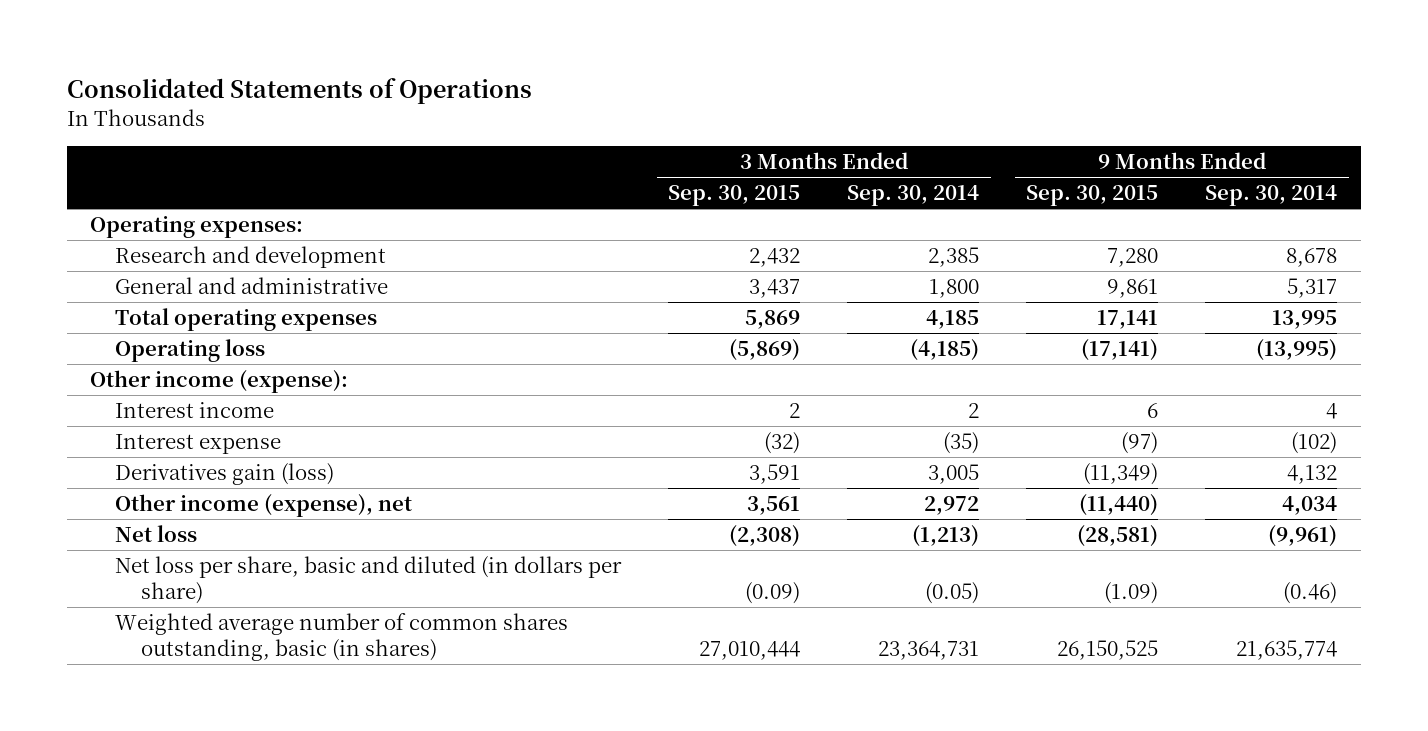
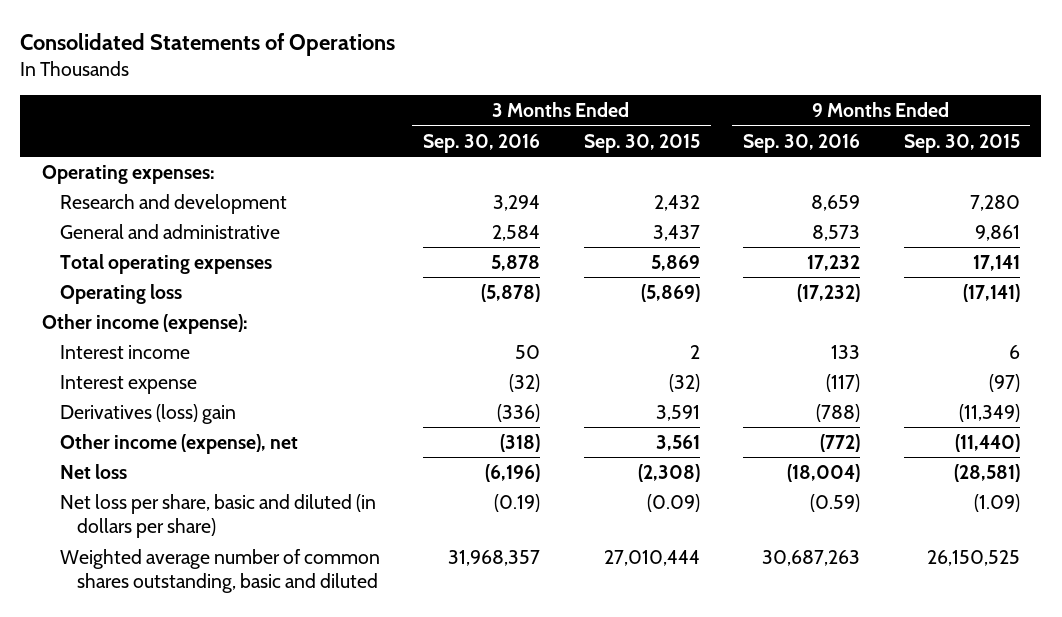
[847,185,980,207] Sep. 30, 2014 -> none
[1205,185,1338,207] Sep. 30, 2014 -> none
none -> [423,133,541,153] Sep. 30, 2016
none -> [743,133,861,153] Sep. 30, 2016
[115,463,335,486] Derivatives gain (loss) -> [59,403,236,424] Derivatives (loss) gain
[115,613,569,662] Weighted average number of common shares outstanding, basic (in shares) -> [59,548,380,594] Weighted average number of common shares outstanding, basic and diluted

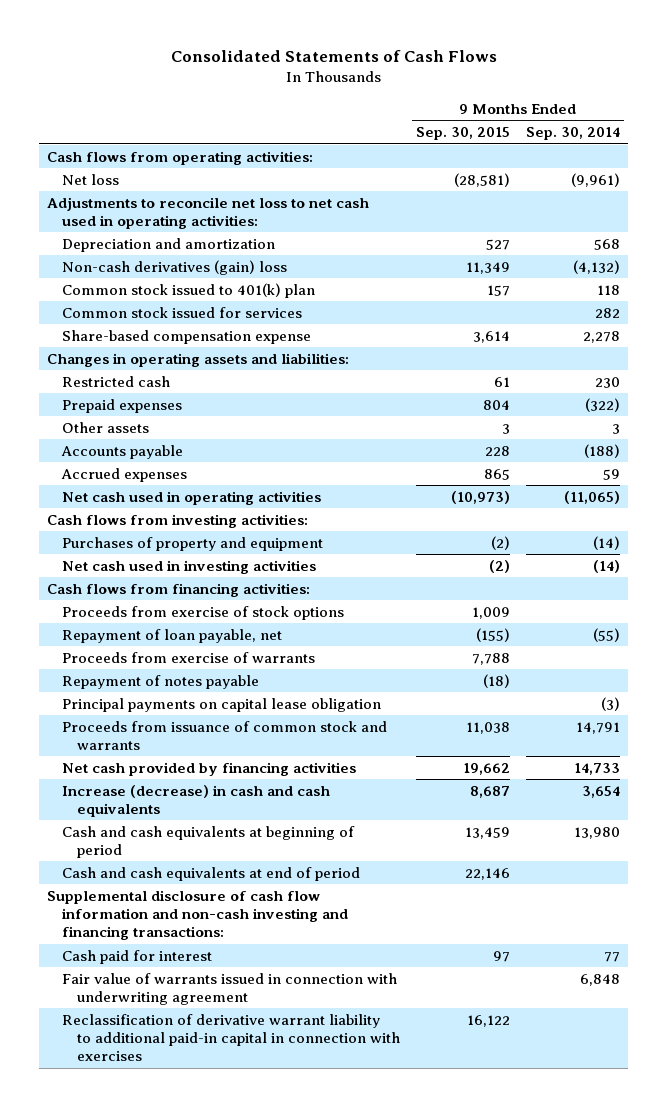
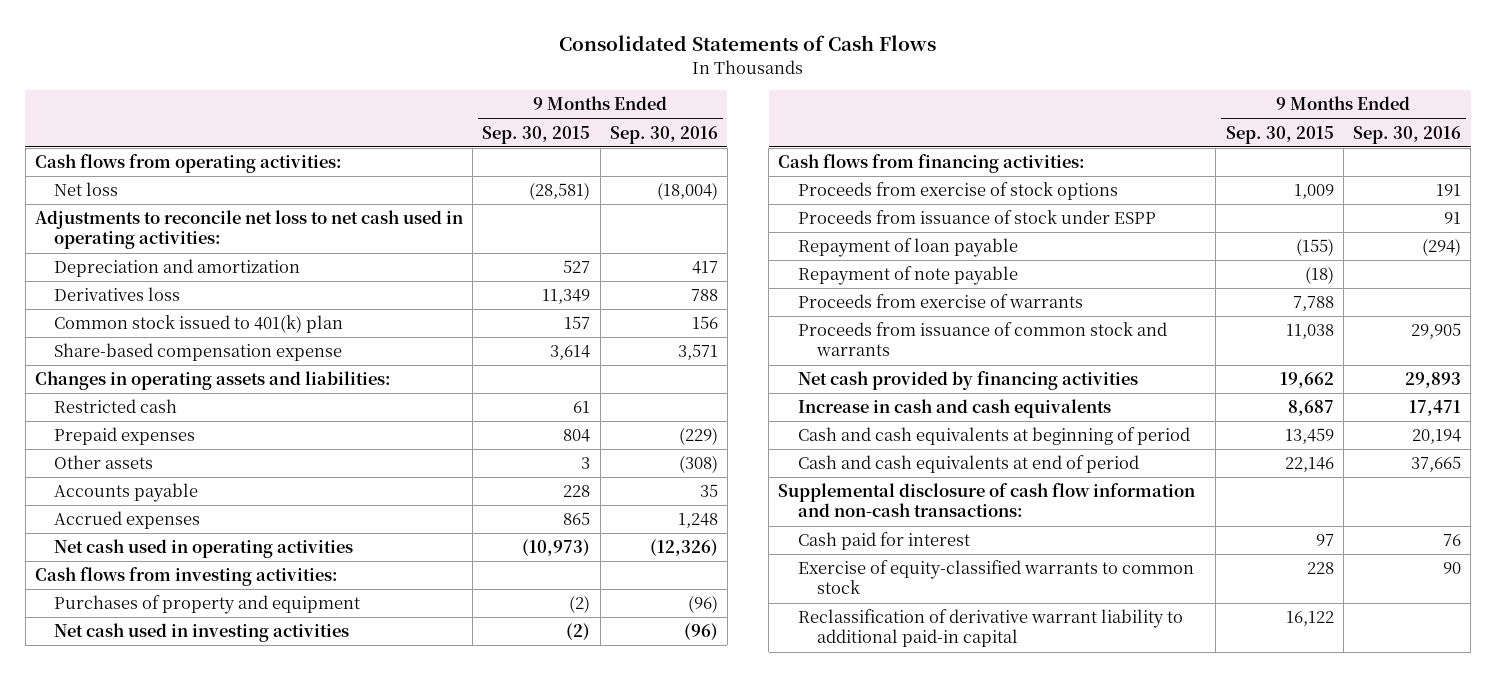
[526,127,621,141] Sep. 30, 2014 -> none
none -> [609,125,718,144] Sep. 30, 2016
[61,259,287,275] Non-cash derivatives (gain) loss -> [54,287,181,302] Derivatives loss
[61,306,302,318] Common stock issued for services -> none
none -> [797,210,1156,225] Proceeds from issuance of stock under ESPP
[61,628,282,643] Repayment of loan payable, net -> [797,238,1018,258] Repayment of loan payable
none -> [797,266,1018,286] Repayment of note payable
[61,674,259,689] Repayment of notes payable -> none
[61,697,381,712] Principal payments on capital lease obligation -> none
[61,784,330,817] Increase (decrease) in cash and cash equivalents -> [797,399,1111,419] Increase in cash and cash equivalents
[46,889,348,941] Supplemental disclosure of cash flow information and non-cash investing and financing transactions: -> [778,483,1196,518] Supplemental disclosure of cash flow information and non-cash transactions:
[61,972,397,1005] Fair value of warrants issued in connection with underwriting agreement -> none
none -> [797,560,1194,595] Exercise of equity-classified warrants to common stock
[61,1013,400,1062] Reclassification of derivative warrant liability to additional paid-in capital in connection with exercises -> [797,609,1183,648] Reclassification of derivative warrant liability to additional paid-in capital

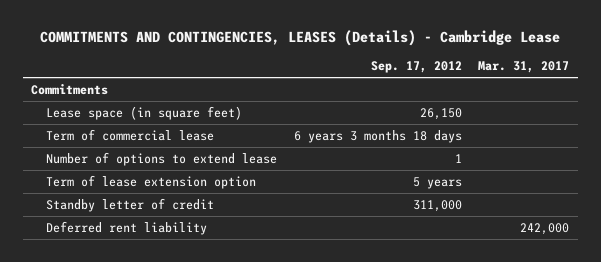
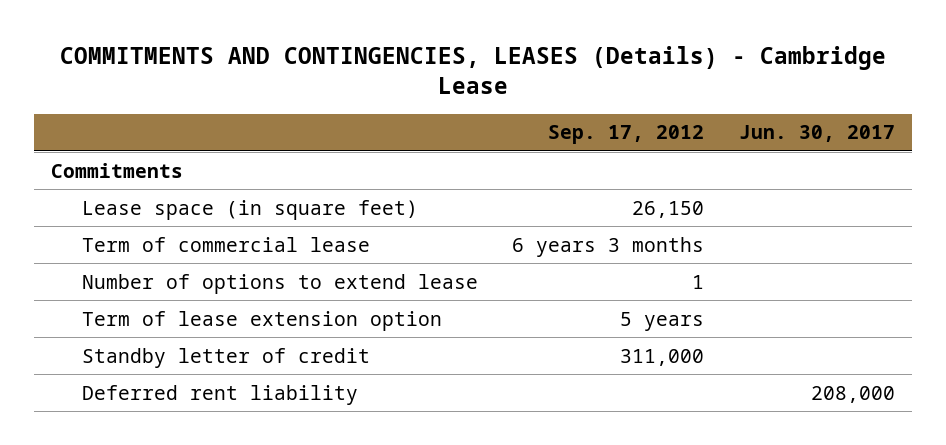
[478,61,570,74] Mar. 31, 2017 -> none
none -> [738,125,895,143] Jun. 30, 2017
[293,129,462,143] 6 years 3 months 18 days -> [512,236,705,257] 6 years 3 months

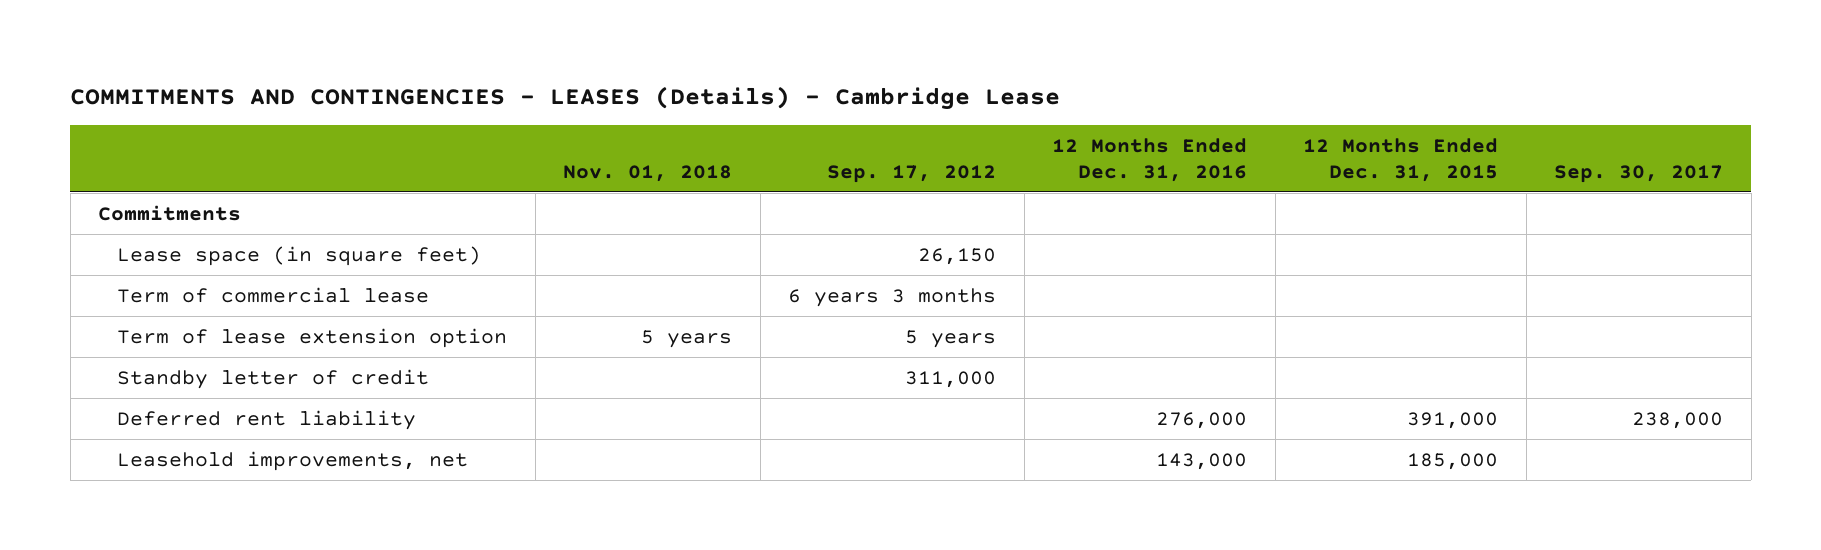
[59,46,886,95] COMMITMENTS AND CONTINGENCIES, LEASES (Details) - Cambridge Lease -> [70,85,1061,110] COMMITMENTS AND CONTINGENCIES - LEASES (Details) - Cambridge Lease
[738,125,895,143] Jun. 30, 2017 -> none
none -> [563,164,733,182] Nov. 01, 2018
none -> [1052,138,1248,182] 12 Months Ended Dec. 31, 2016
none -> [1303,138,1499,182] 12 Months Ended Dec. 31, 2015
none -> [1554,164,1724,183] Sep. 30, 2017
[82,273,479,294] Number of options to extend lease -> none
none -> [117,450,469,471] Leasehold improvements, net

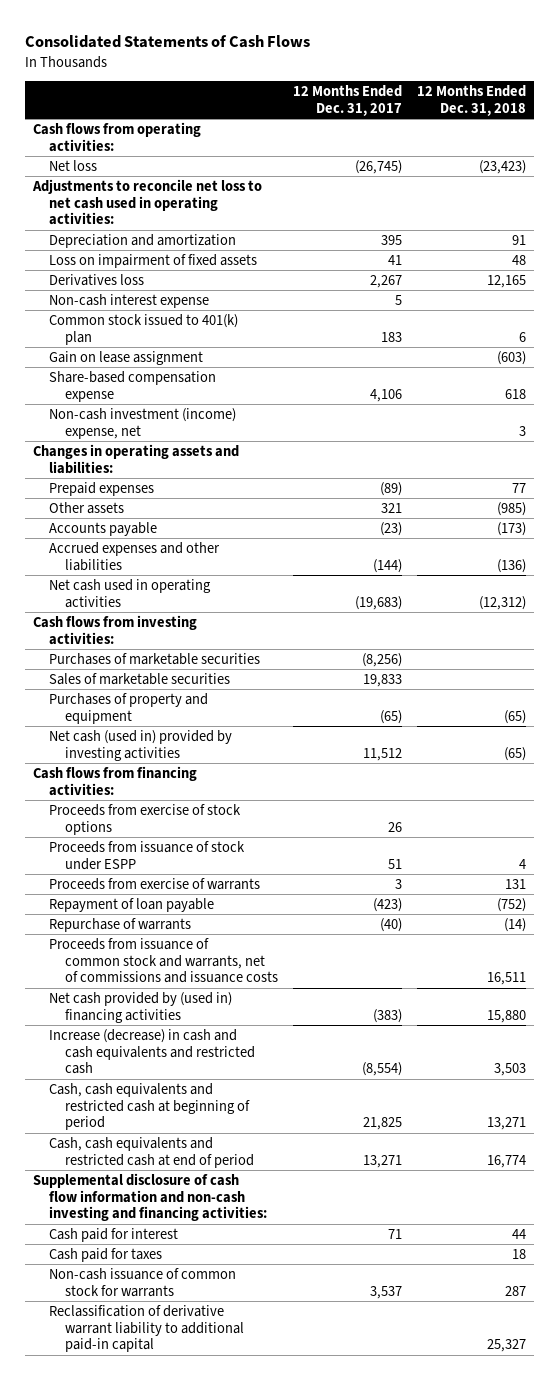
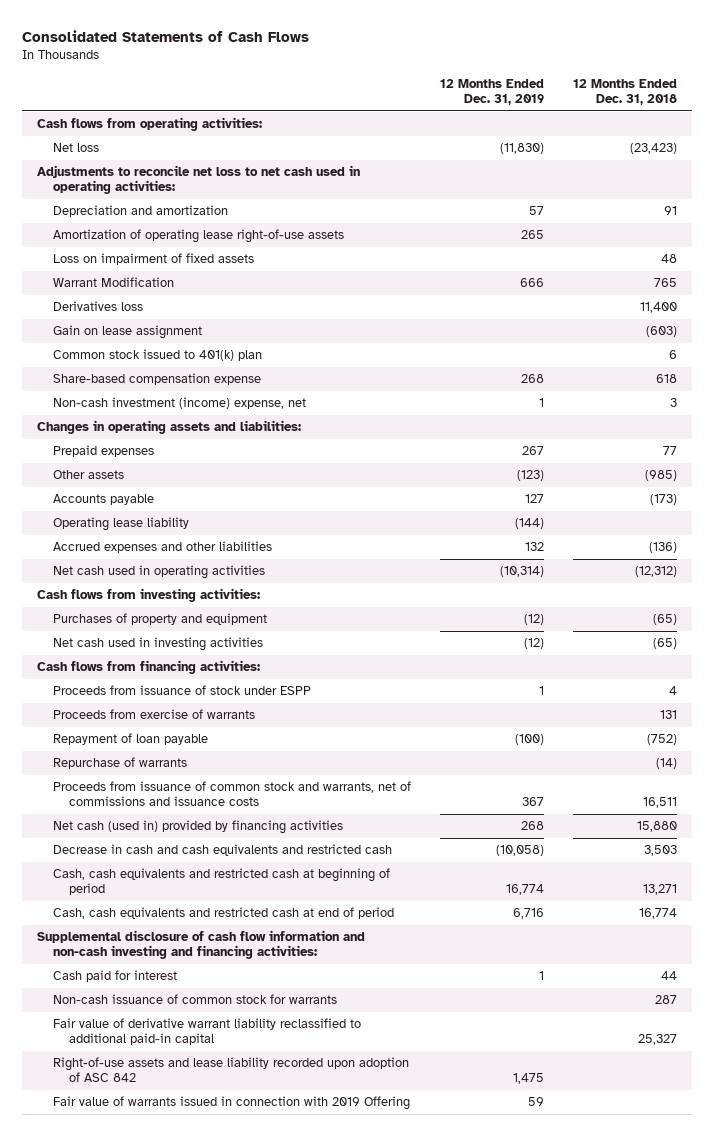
[292,84,402,116] 12 Months Ended Dec. 31, 2017 -> none
none -> [440,79,545,106] 12 Months Ended Dec. 31, 2019
none -> [52,229,344,244] Amortization of operating lease right-of-use assets
[48,293,209,308] Non-cash interest expense -> none
none -> [52,277,174,288] Warrant Modification
[487,274,527,288] 12,165 -> [640,302,678,314] 11,400
[48,313,238,345] Common stock issued to 401(k) plan -> [52,349,262,362] Common stock issued to 401(k) plan
none -> [52,517,189,532] Operating lease liability
[48,652,260,665] Purchases of marketable securities -> none
[48,672,230,685] Sales of marketable securities -> none
[48,729,232,761] Net cash (used in) provided by investing activities -> [52,637,263,652] Net cash used in investing activities
[48,803,241,835] Proceeds from exercise of stock options -> none
[48,991,232,1023] Net cash provided by (used in) financing activities -> [52,820,343,835] Net cash (used in) provided by financing activities
[48,1028,255,1075] Increase (decrease) in cash and cash equivalents and restricted cash -> [52,844,392,857] Decrease in cash and cash equivalents and restricted cash
[48,1247,162,1262] Cash paid for taxes -> none
[48,1304,244,1353] Reclassification of derivative warrant liability to additional paid-in capital -> [52,1018,361,1046] Fair value of derivative warrant liability reclassified to additional paid-in capital
none -> [52,1057,409,1083] Right-of-use assets and lease liability recorded upon adoption of ASC 842
none -> [52,1096,410,1111] Fair value of warrants issued in connection with 2019 Offering

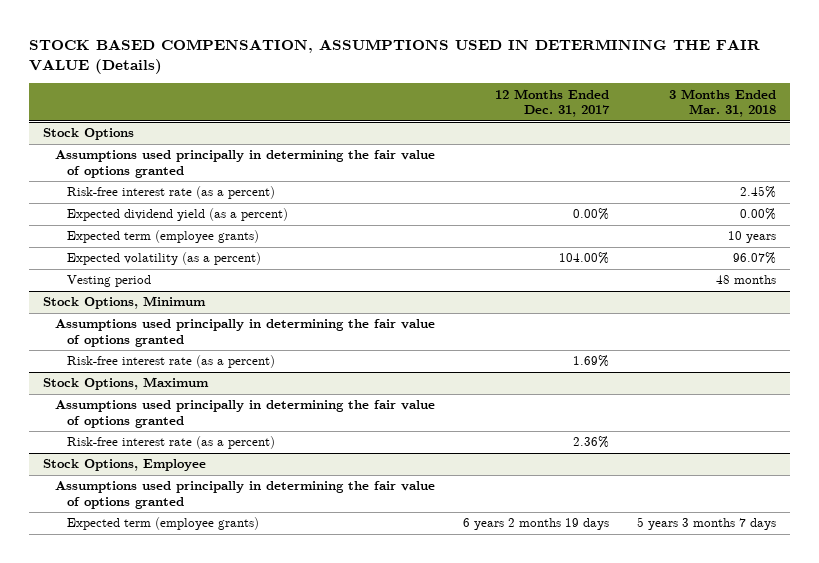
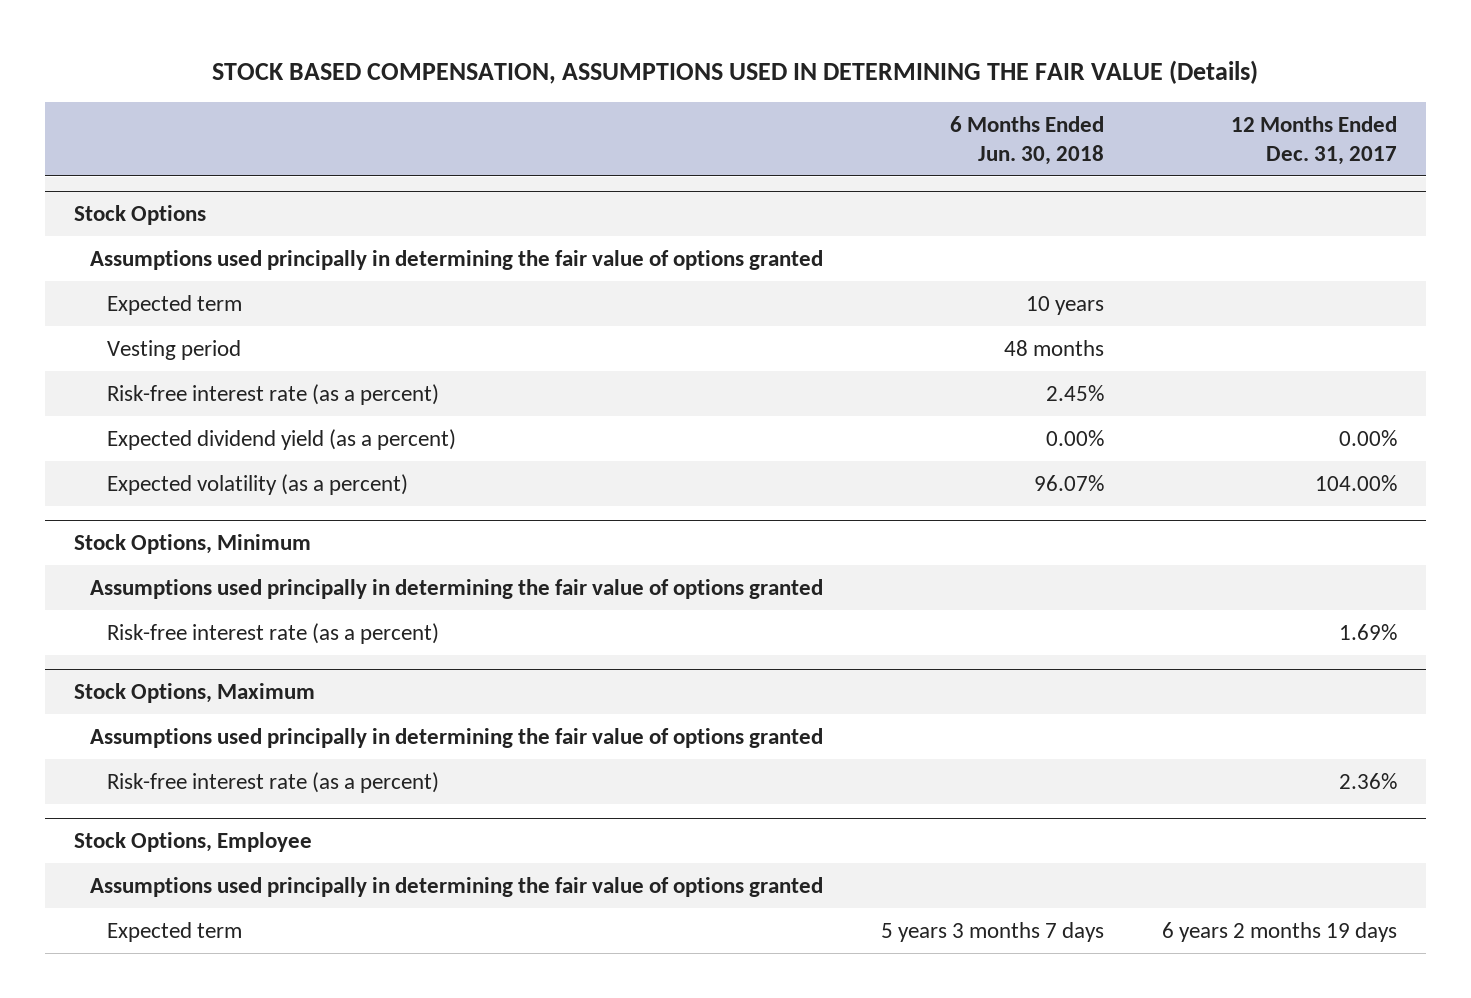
[668,88,776,118] 3 Months Ended Mar. 31, 2018 -> none
none -> [950,116,1105,165] 6 Months Ended Jun. 30, 2018
none -> [107,294,243,315] Expected term
[67,275,152,288] Vesting period -> [107,339,242,360] Vesting period
[67,230,260,244] Expected term (employee grants) -> none
[67,517,260,531] Expected term (employee grants) -> [107,921,243,942] Expected term

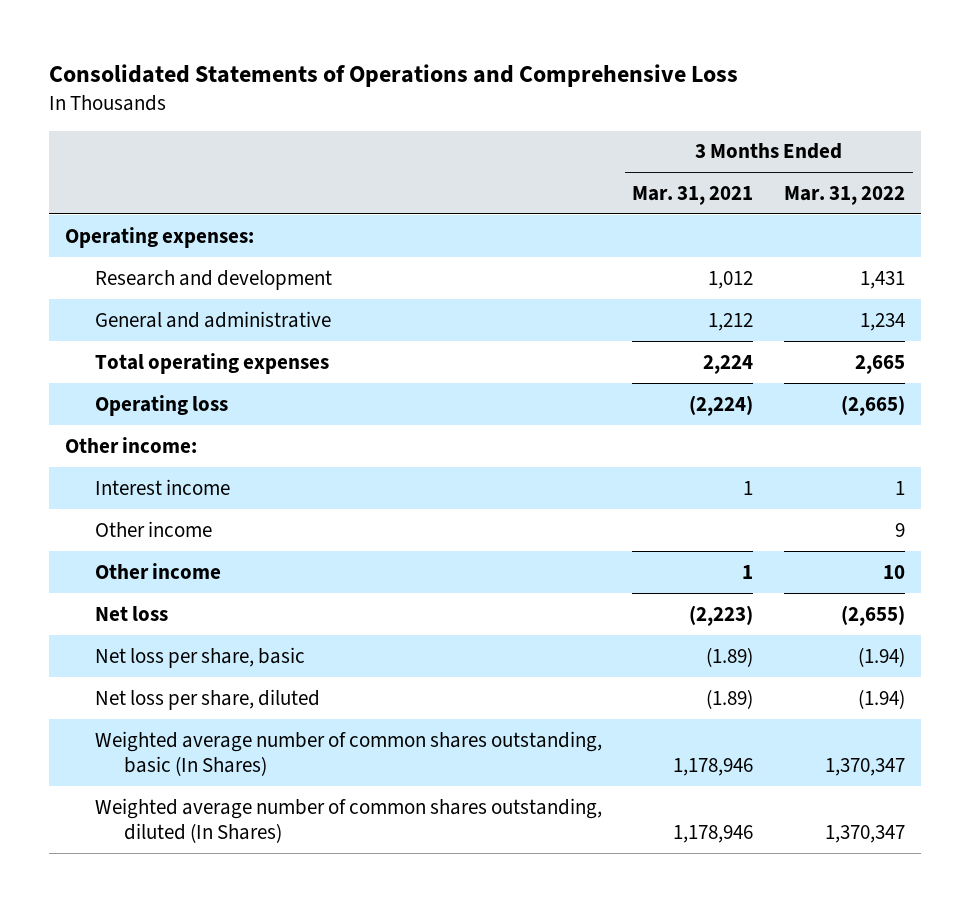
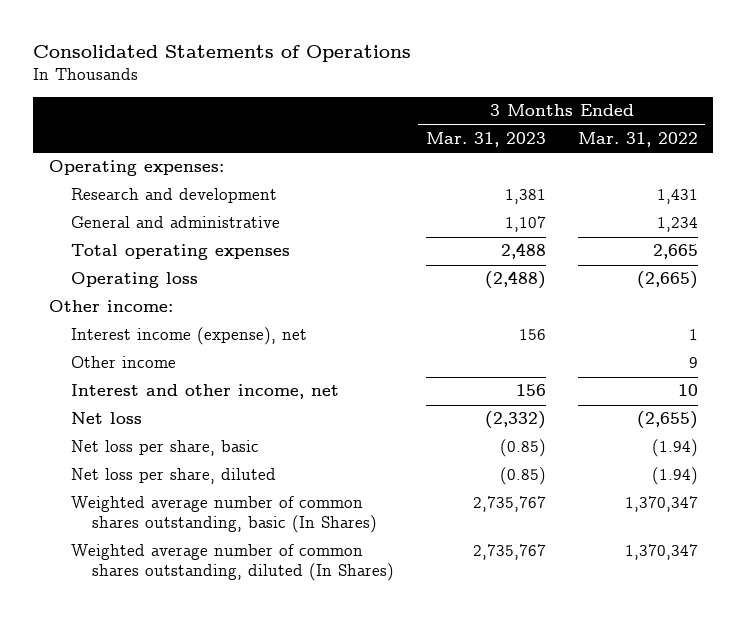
[49,63,739,87] Consolidated Statements of Operations and Comprehensive Loss -> [32,45,411,63] Consolidated Statements of Operations
[632,185,754,205] Mar. 31, 2021 -> none
none -> [426,132,547,148] Mar. 31, 2023
[94,478,230,495] Interest income -> [70,327,307,346] Interest income (expense), net
[94,562,221,579] Other income -> [70,384,339,400] Interest and other income, net

